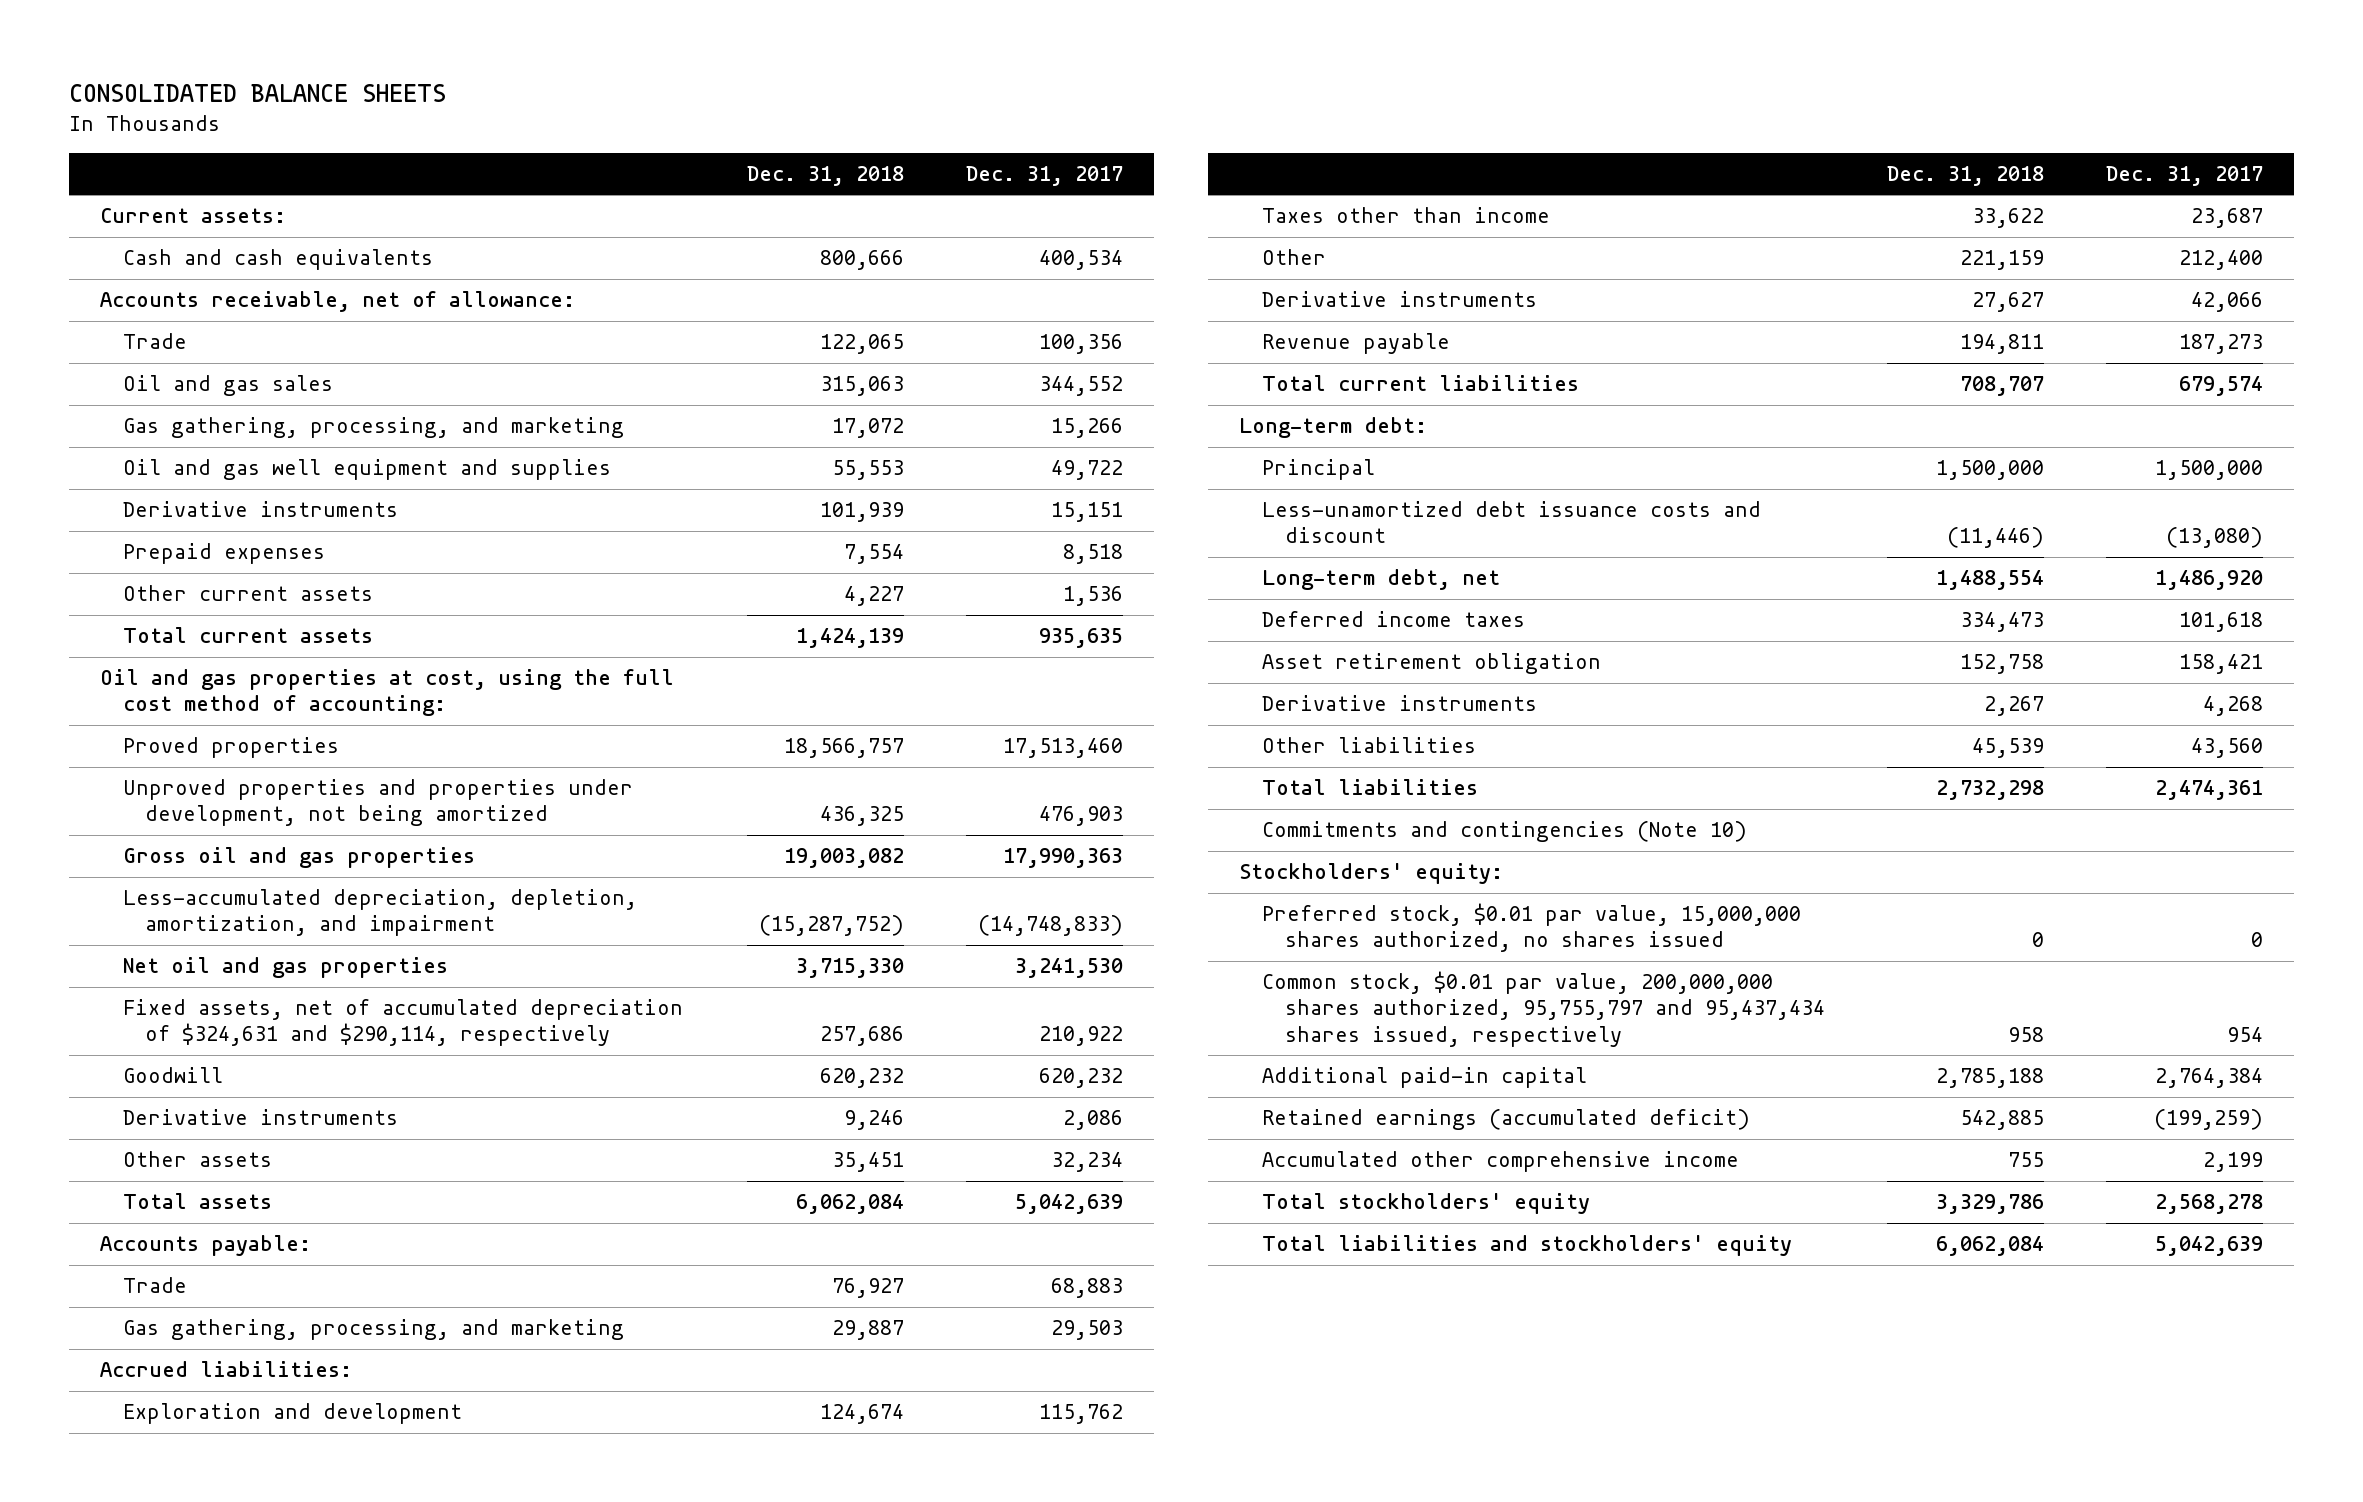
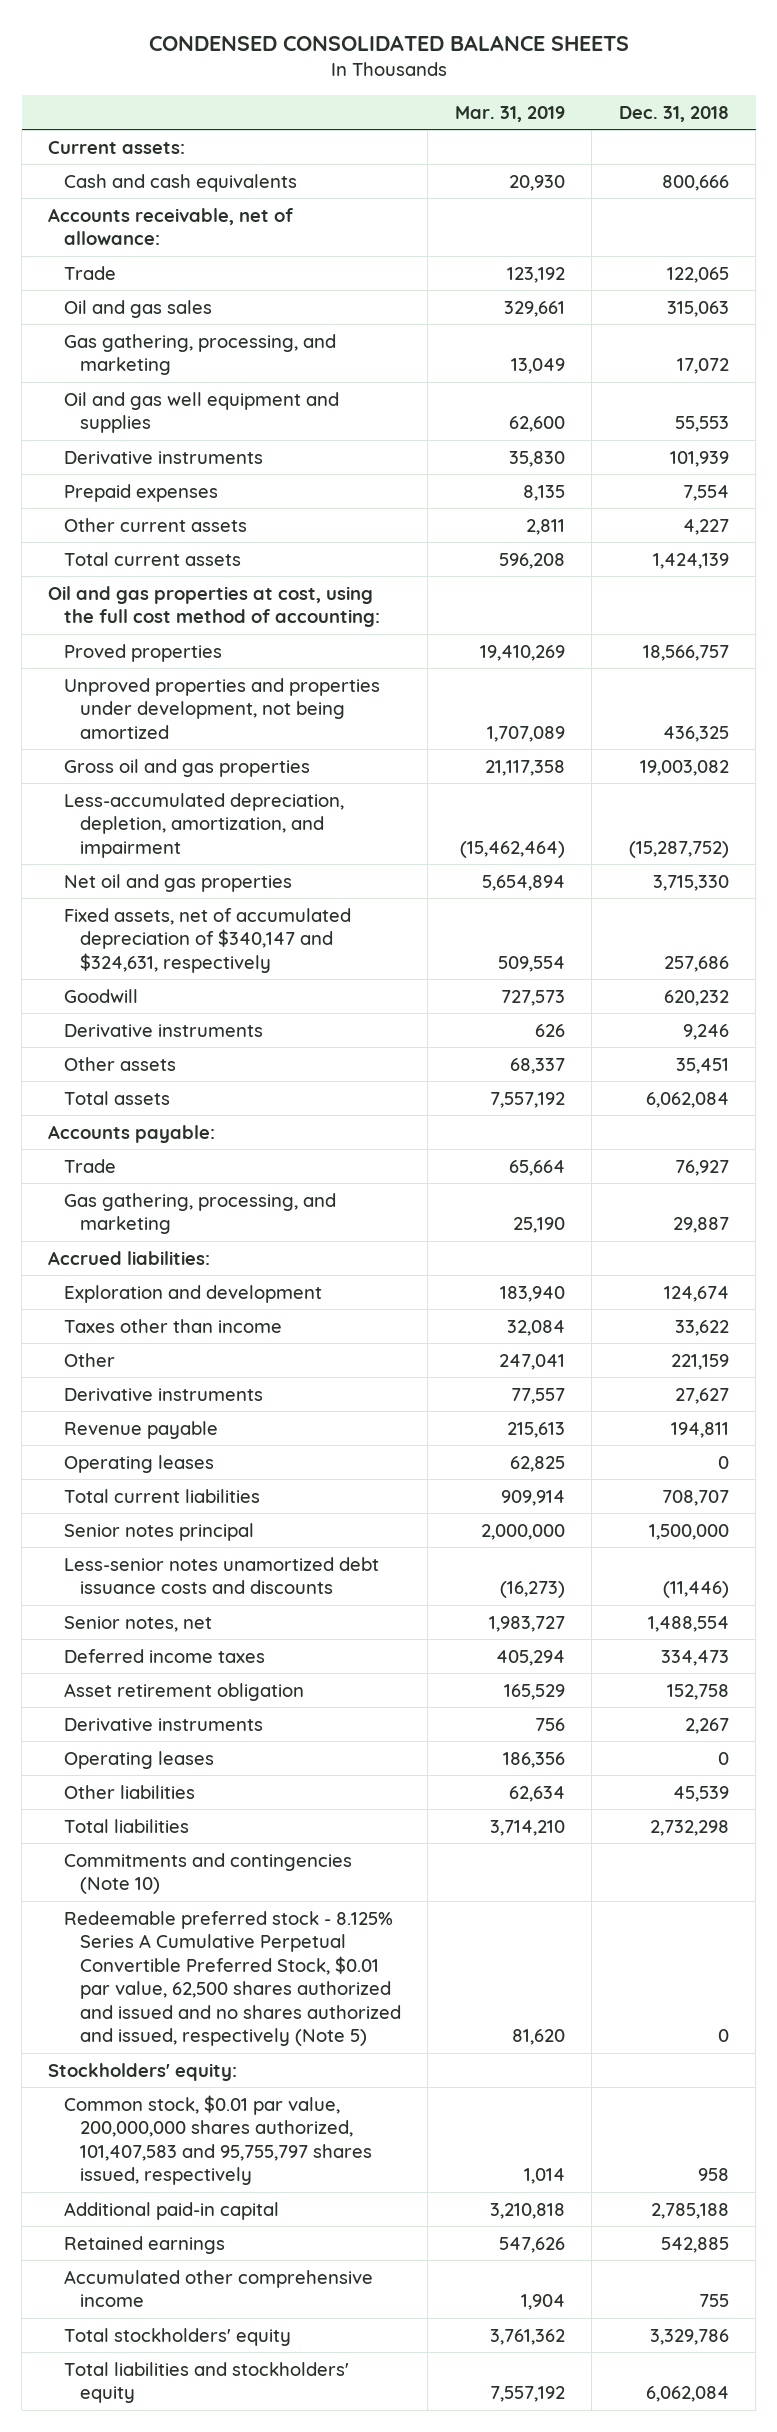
[68,84,446,103] CONSOLIDATED BALANCE SHEETS -> [148,34,629,51] CONDENSED CONSOLIDATED BALANCE SHEETS
[966,165,1124,186] Dec. 31, 2017 -> none
none -> [454,105,565,122] Mar. 31, 2019
[122,999,683,1047] Fixed assets, net of accumulated depreciation of $324,631 and $290,114, respectively -> [64,907,352,973] Fixed assets, net of accumulated depreciation of $340,147 and $324,631, respectively
none -> [64,1454,215,1473] Operating leases
[1239,417,1428,439] Long-term debt: -> none
[1262,459,1376,481] Principal -> [64,1522,255,1541] Senior notes principal
[1262,501,1762,544] Less-unamortized debt issuance costs and discount -> [64,1556,380,1595] Less-senior notes unamortized debt issuance costs and discounts
[1262,569,1501,591] Long-term debt, net -> [64,1615,213,1632] Senior notes, net
none -> [64,1750,215,1769] Operating leases
none -> [64,1910,402,2047] Redeemable preferred stock - 8.125% Series A Cumulative Perpetual Convertible Preferred Stock, $0.01 par value, 62,500 shares authorized and issued and no shares authorized and issued, respectively (Note 5)
[1262,903,1802,953] Preferred stock, $0.01 par value, 15,000,000 shares authorized, no shares issued -> none
[1262,971,1825,1047] Common stock, $0.01 par value, 200,000,000 shares authorized, 95,755,797 and 95,437,434 shares issued, respectively -> [64,2094,373,2186] Common stock, $0.01 par value, 200,000,000 shares authorized, 101,407,583 and 95,755,797 shares issued, respectively
[1262,1109,1751,1131] Retained earnings (accumulated deficit) -> [64,2235,226,2254] Retained earnings

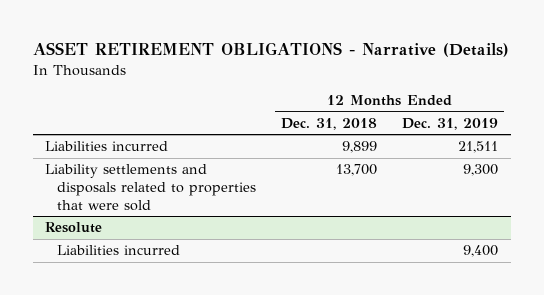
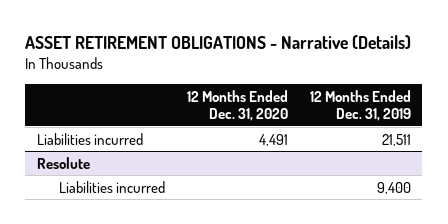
[281,117,378,130] Dec. 31, 2018 -> none
none -> [187,89,289,122] 12 Months Ended Dec. 31, 2020
[45,164,257,212] Liability settlements and disposals related to properties that were sold -> none

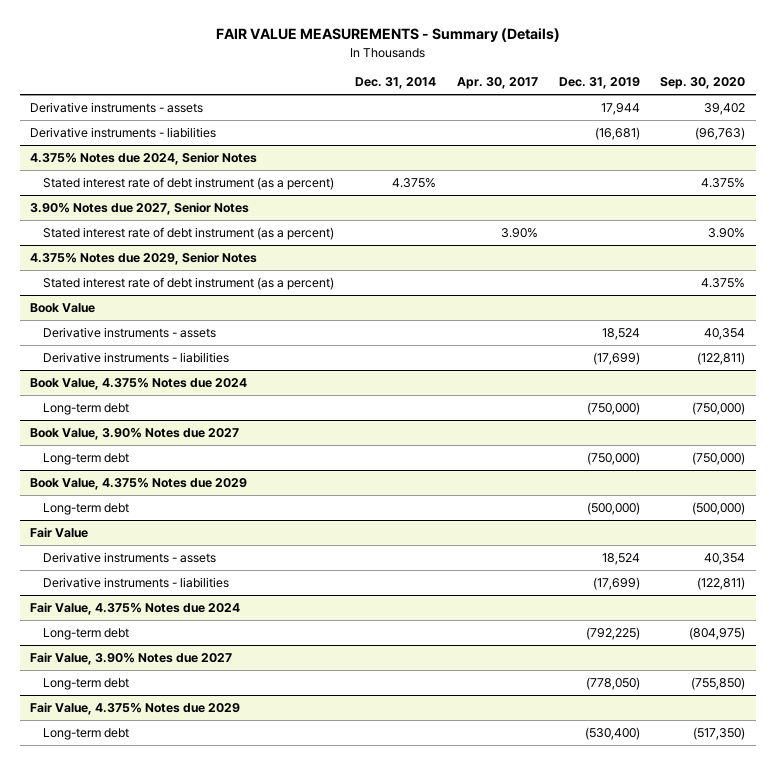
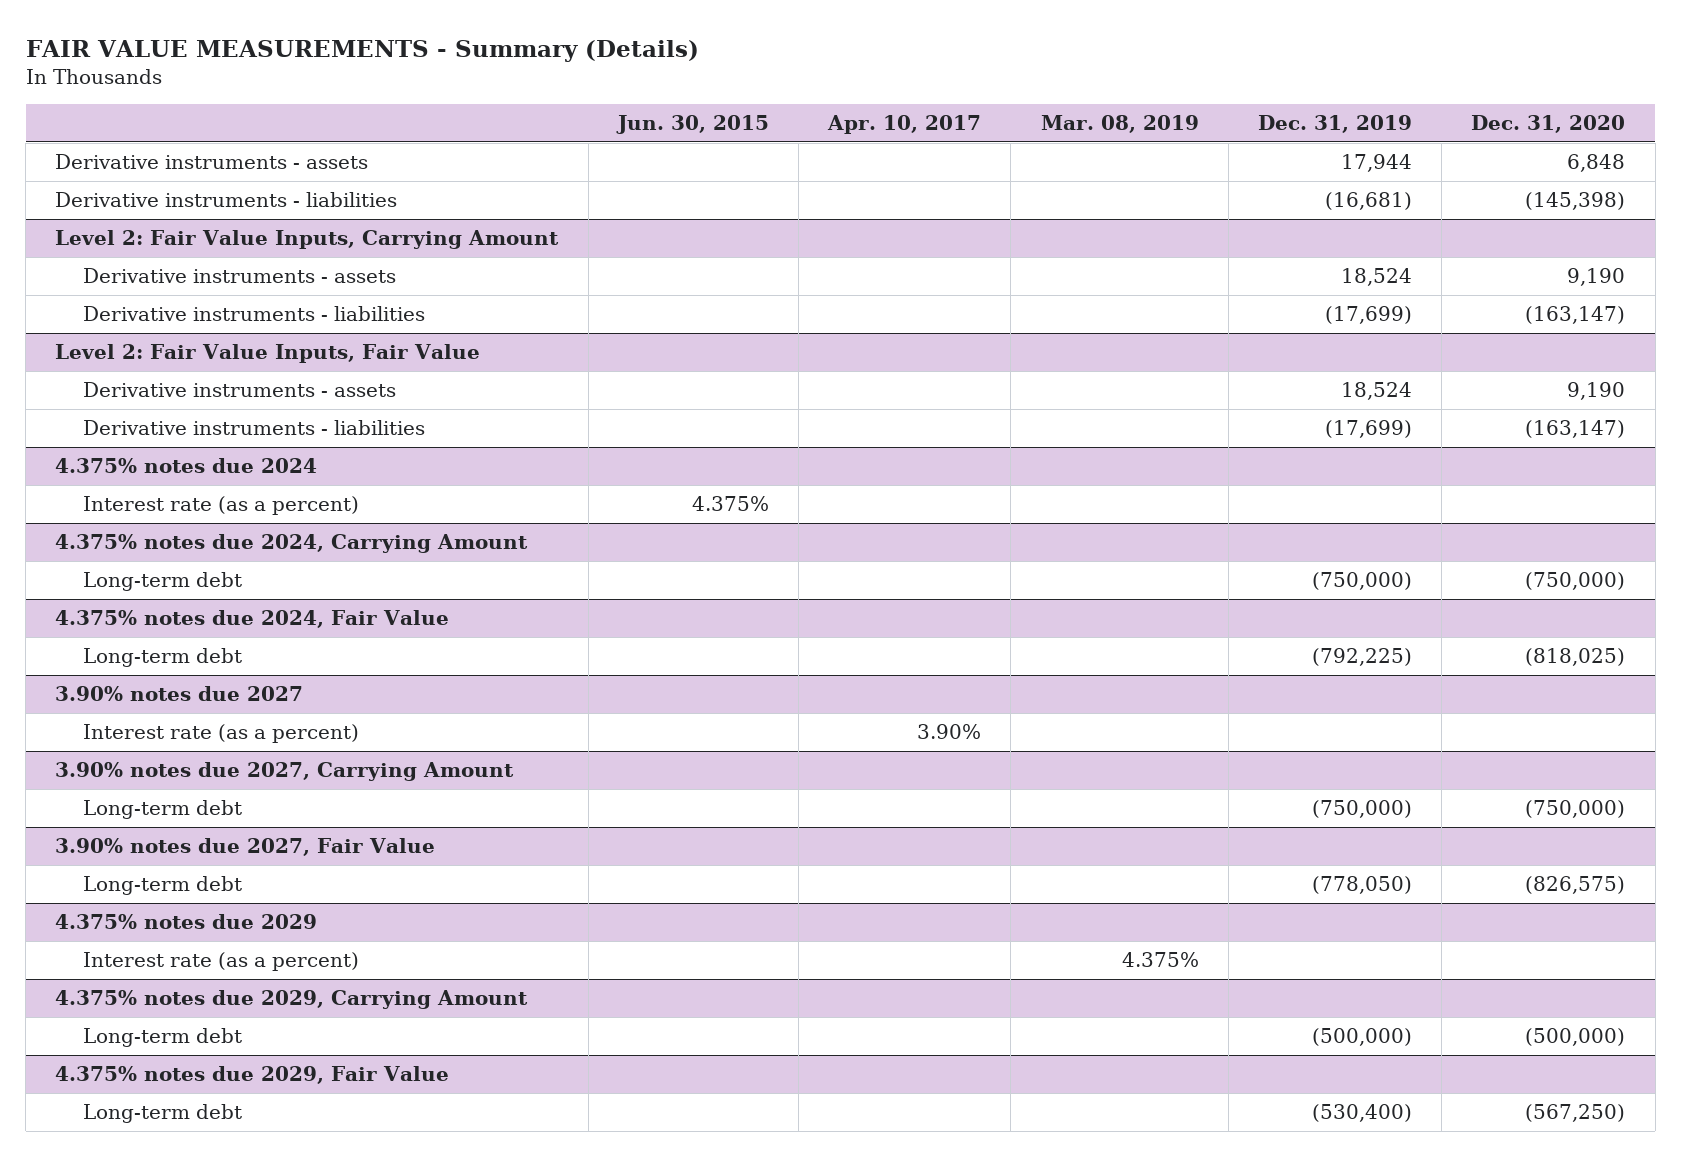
[354,77,436,90] Dec. 31, 2014 -> none
[456,77,538,90] Apr. 30, 2017 -> none
[660,77,746,90] Sep. 30, 2020 -> none
none -> [615,115,769,135] Jun. 30, 2015
none -> [827,115,982,135] Apr. 10, 2017
none -> [1040,115,1199,134] Mar. 08, 2019
none -> [1471,115,1626,134] Dec. 31, 2020
[30,151,258,165] 4.375% Notes due 2024, Senior Notes -> none
[42,176,334,190] Stated interest rate of debt instrument (as a percent) -> none
[30,201,250,215] 3.90% Notes due 2027, Senior Notes -> none
[42,226,334,240] Stated interest rate of debt instrument (as a percent) -> none
[30,251,258,265] 4.375% Notes due 2029, Senior Notes -> none
[42,276,334,290] Stated interest rate of debt instrument (as a percent) -> none
[30,302,96,313] Book Value -> none
none -> [55,230,560,250] Level 2: Fair Value Inputs, Carrying Amount
[30,376,248,390] Book Value, 4.375% Notes due 2024 -> none
[42,402,129,415] Long-term debt -> none
[30,426,240,440] Book Value, 3.90% Notes due 2027 -> none
[42,452,129,465] Long-term debt -> none
[30,476,248,490] Book Value, 4.375% Notes due 2029 -> none
[42,502,129,515] Long-term debt -> none
[30,526,89,538] Fair Value -> none
none -> [55,344,481,364] Level 2: Fair Value Inputs, Fair Value
none -> [55,458,318,474] 4.375% notes due 2024
none -> [83,496,360,516] Interest rate (as a percent)
none -> [55,534,529,554] 4.375% notes due 2024, Carrying Amount
none -> [83,572,243,592] Long-term debt
[30,601,241,615] Fair Value, 4.375% Notes due 2024 -> [55,610,450,629] 4.375% notes due 2024, Fair Value
none -> [55,686,304,702] 3.90% notes due 2027
none -> [83,724,360,744] Interest rate (as a percent)
none -> [55,762,515,782] 3.90% notes due 2027, Carrying Amount
none -> [83,800,243,820] Long-term debt
[30,651,233,665] Fair Value, 3.90% Notes due 2027 -> [55,838,436,857] 3.90% notes due 2027, Fair Value
none -> [55,914,318,930] 4.375% notes due 2029
none -> [83,952,360,972] Interest rate (as a percent)
none -> [55,990,529,1010] 4.375% notes due 2029, Carrying Amount
none -> [83,1028,243,1048] Long-term debt
[30,701,241,715] Fair Value, 4.375% Notes due 2029 -> [55,1066,450,1085] 4.375% notes due 2029, Fair Value

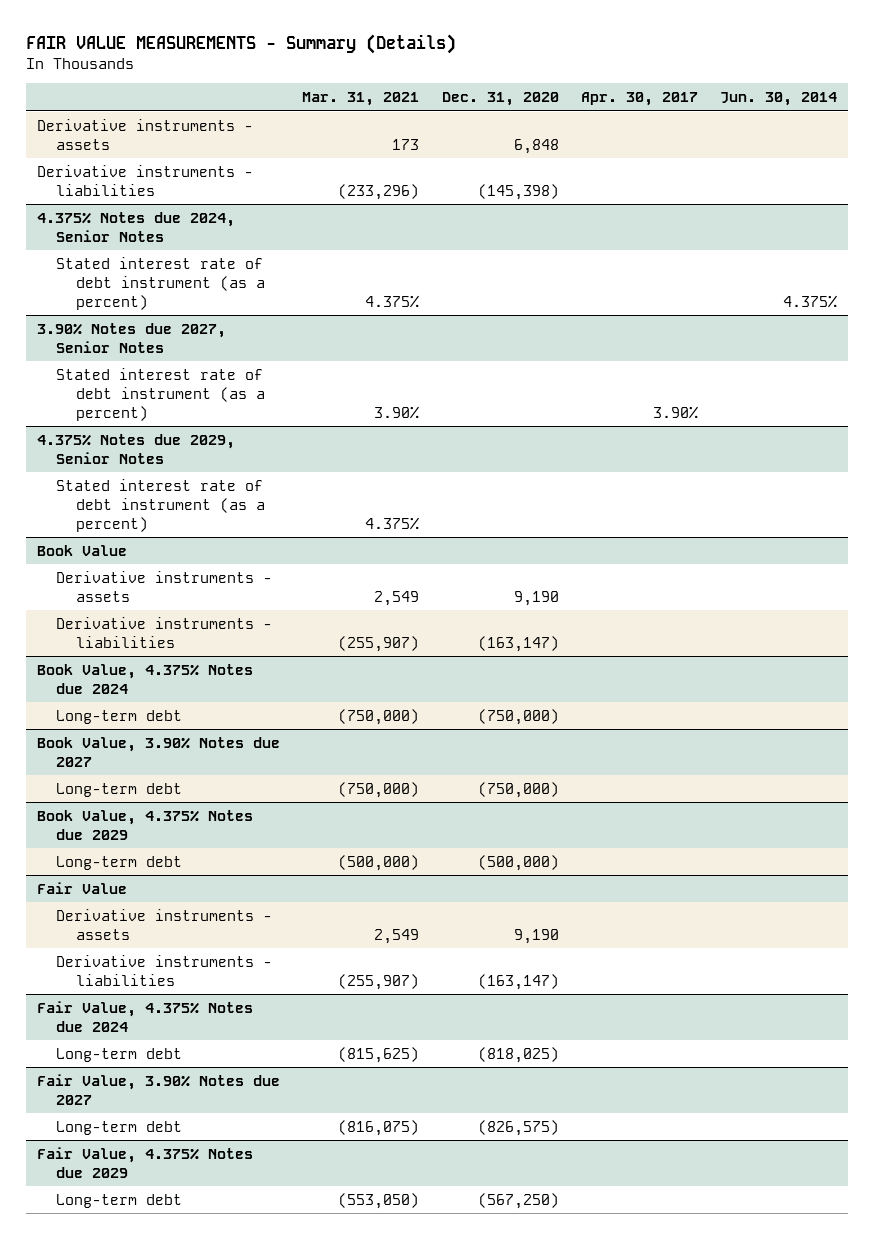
[615,115,769,135] Jun. 30, 2015 -> none
[827,115,982,135] Apr. 10, 2017 -> none
[1040,115,1199,134] Mar. 08, 2019 -> none
[1257,115,1412,134] Dec. 31, 2019 -> none
none -> [302,91,420,106] Mar. 31, 2021
none -> [580,91,698,106] Apr. 30, 2017
none -> [720,91,838,106] Jun. 30, 2014
[55,230,560,250] Level 2: Fair Value Inputs, Carrying Amount -> none
none -> [37,211,236,242] 4.375% Notes due 2024, Senior Notes
none -> [56,256,265,310] Stated interest rate of debt instrument (as a percent)
none -> [37,322,227,353] 3.90% Notes due 2027, Senior Notes
none -> [56,367,265,421] Stated interest rate of debt instrument (as a percent)
none -> [37,433,236,464] 4.375% Notes due 2029, Senior Notes
none -> [56,478,265,532] Stated interest rate of debt instrument (as a percent)
none -> [37,544,128,556] Book Value
[55,344,481,364] Level 2: Fair Value Inputs, Fair Value -> none
none -> [37,663,254,694] Book Value, 4.375% Notes due 2024
none -> [56,709,183,724] Long-term debt
none -> [37,736,281,767] Book Value, 3.90% Notes due 2027
none -> [56,782,183,797] Long-term debt
none -> [37,809,254,840] Book Value, 4.375% Notes due 2029
none -> [56,855,183,870] Long-term debt
none -> [37,881,128,894] Fair Value
[55,458,318,474] 4.375% notes due 2024 -> none
[83,496,360,516] Interest rate (as a percent) -> none
[55,534,529,554] 4.375% notes due 2024, Carrying Amount -> none
[83,572,243,592] Long-term debt -> none
[55,610,450,629] 4.375% notes due 2024, Fair Value -> [37,1000,254,1032] Fair Value, 4.375% Notes due 2024
[55,686,304,702] 3.90% notes due 2027 -> none
[83,724,360,744] Interest rate (as a percent) -> none
[55,762,515,782] 3.90% notes due 2027, Carrying Amount -> none
[83,800,243,820] Long-term debt -> none
[55,838,436,857] 3.90% notes due 2027, Fair Value -> [37,1073,281,1105] Fair Value, 3.90% Notes due 2027
[55,914,318,930] 4.375% notes due 2029 -> none
[83,952,360,972] Interest rate (as a percent) -> none
[55,990,529,1010] 4.375% notes due 2029, Carrying Amount -> none
[83,1028,243,1048] Long-term debt -> none
[55,1066,450,1085] 4.375% notes due 2029, Fair Value -> [37,1146,254,1178] Fair Value, 4.375% Notes due 2029

